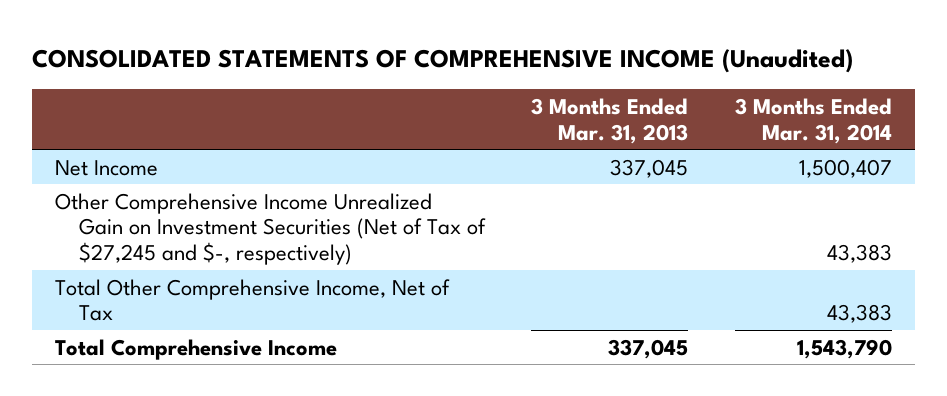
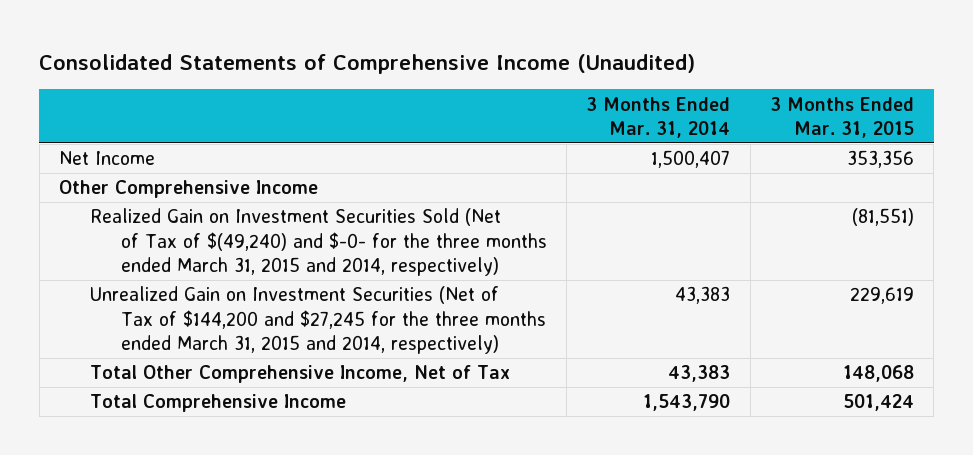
[32,48,854,73] CONSOLIDATED STATEMENTS OF COMPREHENSIVE INCOME (Unaudited) -> [39,53,696,74] Consolidated Statements of Comprehensive Income (Unaudited)
[531,97,689,144] 3 Months Ended Mar. 31, 2013 -> none
none -> [769,96,914,138] 3 Months Ended Mar. 31, 2015
none -> [58,180,318,199] Other Comprehensive Income
none -> [89,208,548,276] Realized Gain on Investment Securities Sold (Net of Tax of $(49,240) and $-0- for the three months ended March 31, 2015 and 2014, respectively)
[55,192,486,266] Other Comprehensive Income Unrealized Gain on Investment Securities (Net of Tax of $27,245 and $-, respectively) -> [89,286,547,354] Unrealized Gain on Investment Securities (Net of Tax of $144,200 and $27,245 for the three months ended March 31, 2015 and 2014, respectively)

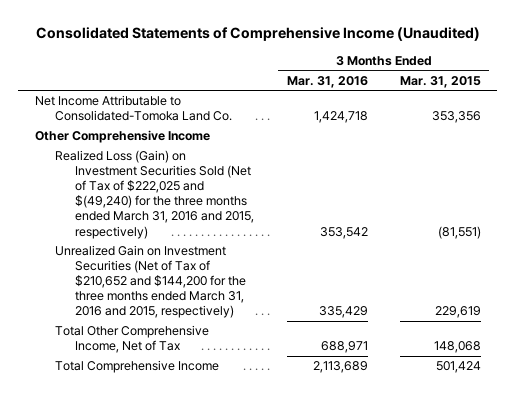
[586,96,731,138] 3 Months Ended Mar. 31, 2014 -> none
none -> [286,75,368,88] Mar. 31, 2016
[58,151,155,166] Net Income -> [34,95,232,122] Net Income Attributable to Consolidated-Tomoka Land Co.
[89,208,548,276] Realized Gain on Investment Securities Sold (Net of Tax of $(49,240) and $-0- for the three months ended March 31, 2015 and 2014, respectively) -> [54,150,255,239] Realized Loss (Gain) on Investment Securities Sold (Net of Tax of $222,025 and $(49,240) for the three months ended March 31, 2016 and 2015, respectively)
[89,286,547,354] Unrealized Gain on Investment Securities (Net of Tax of $144,200 and $27,245 for the three months ended March 31, 2015 and 2014, respectively) -> [54,245,247,319] Unrealized Gain on Investment Securities (Net of Tax of $210,652 and $144,200 for the three months ended March 31, 2016 and 2015, respectively)

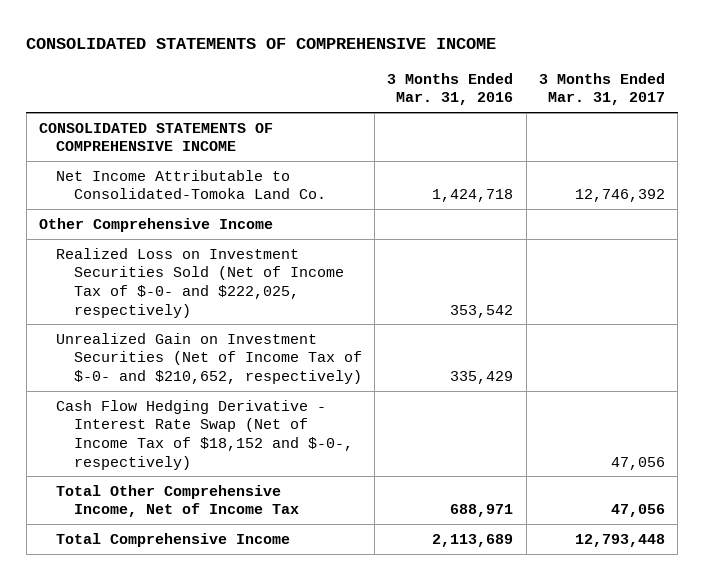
[35,26,480,41] Consolidated Statements of Comprehensive Income (Unaudited) -> [26,38,497,50] CONSOLIDATED STATEMENTS OF COMPREHENSIVE INCOME
[399,75,481,88] Mar. 31, 2015 -> none
none -> [538,72,665,106] 3 Months Ended Mar. 31, 2017
none -> [38,122,273,152] CONSOLIDATED STATEMENTS OF COMPREHENSIVE INCOME
[54,150,255,239] Realized Loss (Gain) on Investment Securities Sold (Net of Tax of $222,025 and $(49,240) for the three months ended March 31, 2016 and 2015, respectively) -> [56,247,344,318] Realized Loss on Investment Securities Sold (Net of Income Tax of $-0- and $222,025, respectively)
[54,245,247,319] Unrealized Gain on Investment Securities (Net of Tax of $210,652 and $144,200 for the three months ended March 31, 2016 and 2015, respectively) -> [56,332,362,384] Unrealized Gain on Investment Securities (Net of Income Tax of $-0- and $210,652, respectively)
none -> [56,399,353,470] Cash Flow Hedging Derivative - Interest Rate Swap (Net of Income Tax of $18,152 and $-0-, respectively)
[54,325,209,354] Total Other Comprehensive Income, Net of Tax -> [56,484,299,518] Total Other Comprehensive Income, Net of Income Tax

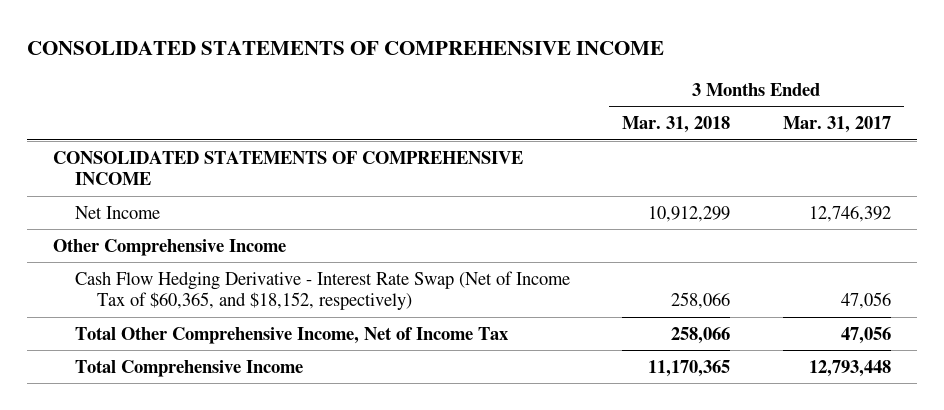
[387,72,514,106] 3 Months Ended Mar. 31, 2016 -> none
none -> [622,116,731,134] Mar. 31, 2018
[56,169,326,200] Net Income Attributable to Consolidated-Tomoka Land Co. -> [74,205,160,219] Net Income
[56,247,344,318] Realized Loss on Investment Securities Sold (Net of Income Tax of $-0- and $222,025, respectively) -> none
[56,332,362,384] Unrealized Gain on Investment Securities (Net of Income Tax of $-0- and $210,652, respectively) -> none
[56,399,353,470] Cash Flow Hedging Derivative - Interest Rate Swap (Net of Income Tax of $18,152 and $-0-, respectively) -> [74,270,570,311] Cash Flow Hedging Derivative - Interest Rate Swap (Net of Income Tax of $60,365, and $18,152, respectively)

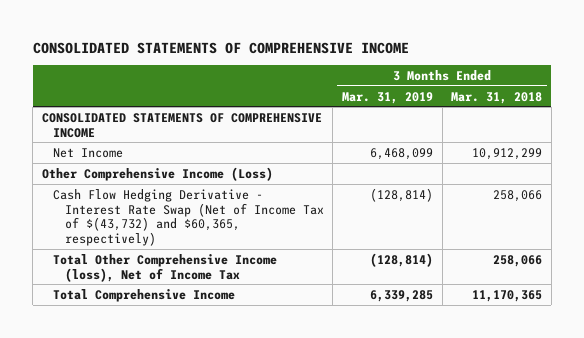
[782,116,891,134] Mar. 31, 2017 -> none
none -> [342,91,434,104] Mar. 31, 2019
[52,238,286,256] Other Comprehensive Income -> [42,166,274,181] Other Comprehensive Income (Loss)
[74,270,570,311] Cash Flow Hedging Derivative - Interest Rate Swap (Net of Income Tax of $60,365, and $18,152, respectively) -> [53,188,324,247] Cash Flow Hedging Derivative - Interest Rate Swap (Net of Income Tax of $(43,732) and $60,365, respectively)
[74,326,508,344] Total Other Comprehensive Income, Net of Income Tax -> [53,253,278,282] Total Other Comprehensive Income (loss), Net of Income Tax

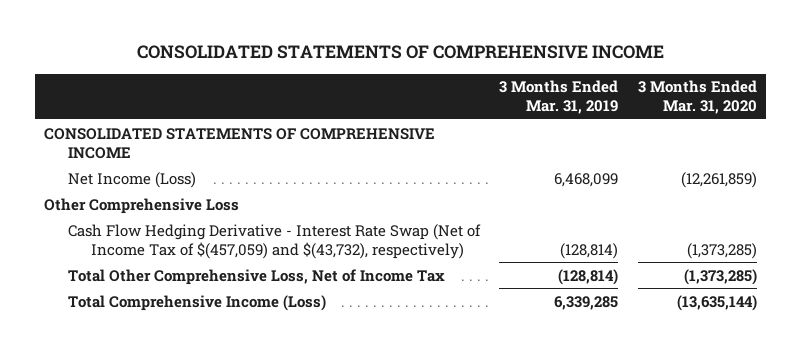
[451,91,543,104] Mar. 31, 2018 -> none
none -> [637,80,757,115] 3 Months Ended Mar. 31, 2020
[53,147,124,158] Net Income -> [67,171,196,188] Net Income (Loss)
[42,166,274,181] Other Comprehensive Income (Loss) -> [44,197,240,214] Other Comprehensive Loss
[53,188,324,247] Cash Flow Hedging Derivative - Interest Rate Swap (Net of Income Tax of $(43,732) and $60,365, respectively) -> [67,223,481,259] Cash Flow Hedging Derivative - Interest Rate Swap (Net of Income Tax of $(457,059) and $(43,732), respectively)
[53,253,278,282] Total Other Comprehensive Income (loss), Net of Income Tax -> [67,268,445,285] Total Other Comprehensive Loss, Net of Income Tax
[53,288,236,302] Total Comprehensive Income -> [67,294,326,311] Total Comprehensive Income (Loss)

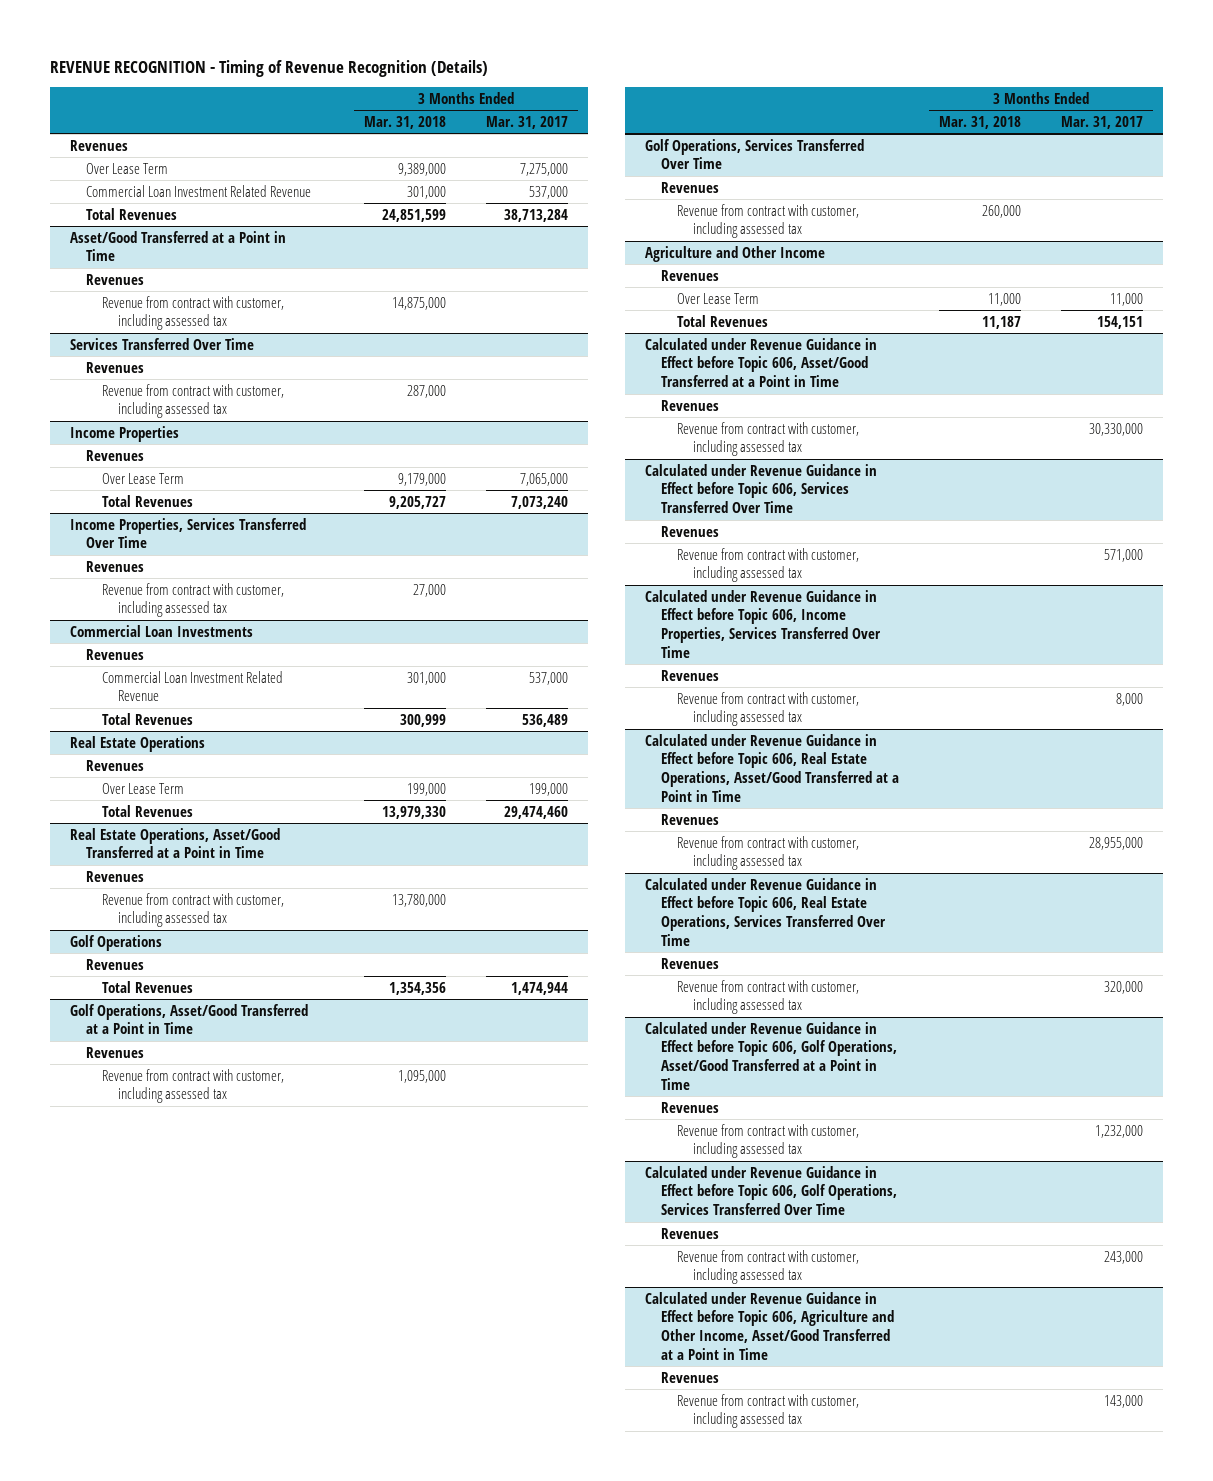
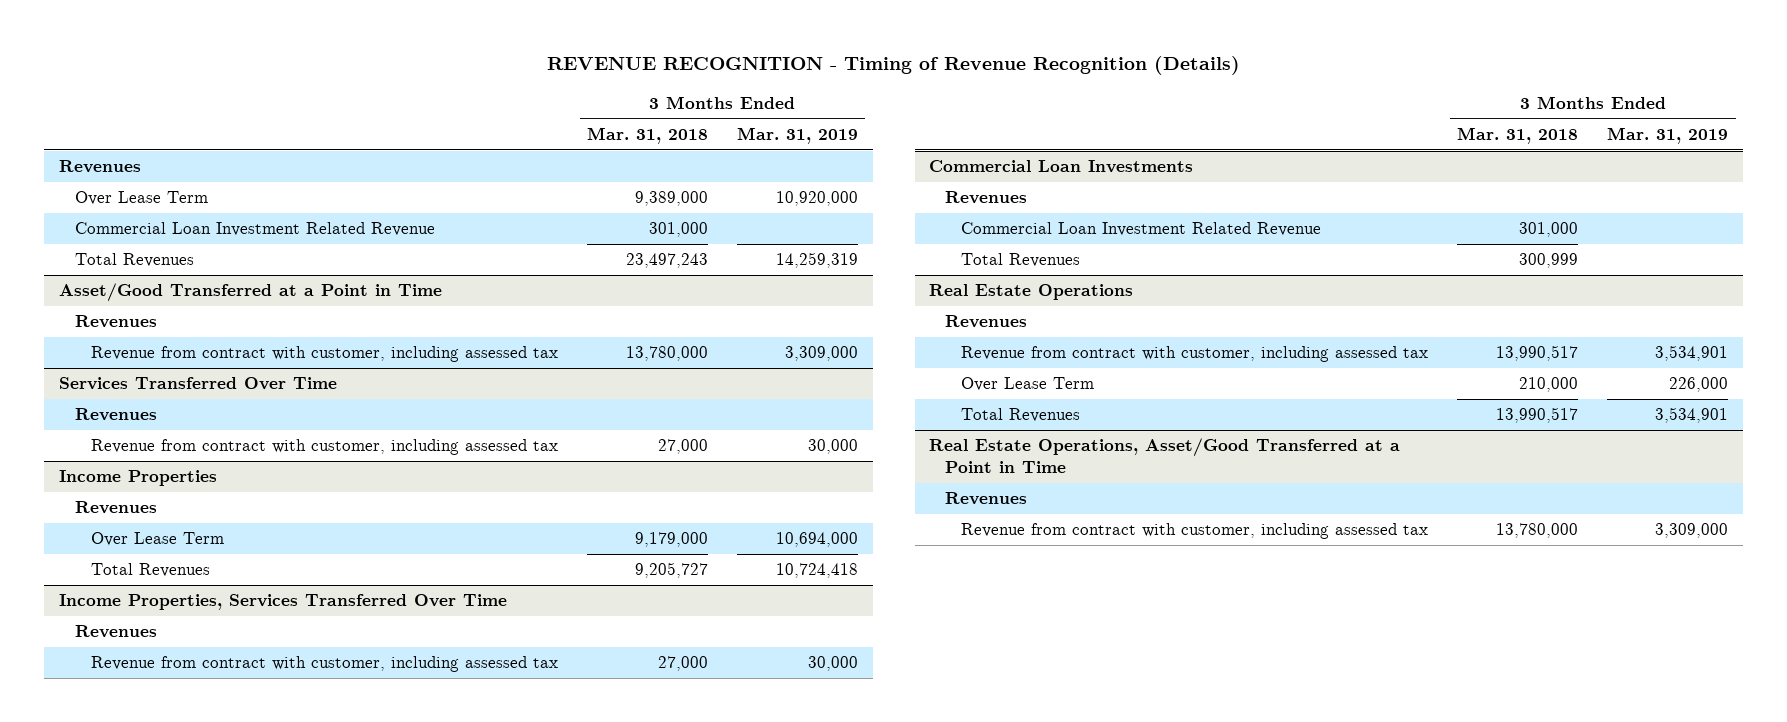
[486,115,569,129] Mar. 31, 2017 -> none
none -> [737,126,859,144] Mar. 31, 2019
[382,208,447,222] 24,851,599 -> [625,253,708,269] 23,497,243
[392,296,447,310] 14,875,000 -> [625,346,708,362] 13,780,000
[407,384,447,398] 287,000 -> [657,439,708,455] 27,000
none -> [960,346,1428,363] Revenue from contract with customer, including assessed tax
[407,782,447,796] 199,000 -> [1519,377,1579,393] 210,000
[382,805,447,819] 13,979,330 -> [1496,407,1579,424] 13,990,517
[70,934,163,951] Golf Operations -> none
[86,958,145,970] Revenues -> none
[102,980,194,993] Total Revenues -> none
[70,1003,309,1035] Golf Operations, Asset/Good Transferred at a Point in Time -> none
[86,1046,145,1058] Revenues -> none
[102,1068,285,1104] Revenue from contract with customer, including assessed tax -> none
[644,138,864,170] Golf Operations, Services Transferred Over Time -> none
[660,181,719,193] Revenues -> none
[676,203,859,239] Revenue from contract with customer, including assessed tax -> none
[644,245,825,262] Agriculture and Other Income -> none
[660,269,719,281] Revenues -> none
[676,292,759,304] Over Lease Term -> none
[676,314,768,327] Total Revenues -> none
[644,337,877,388] Calculated under Revenue Guidance in Effect before Topic 606, Asset/Good Transferred at a Point in Time -> none
[660,399,719,411] Revenues -> none
[676,421,859,457] Revenue from contract with customer, including assessed tax -> none
[644,463,877,514] Calculated under Revenue Guidance in Effect before Topic 606, Services Transferred Over Time -> none
[660,525,719,537] Revenues -> none
[676,547,859,583] Revenue from contract with customer, including assessed tax -> none
[644,589,881,659] Calculated under Revenue Guidance in Effect before Topic 606, Income Properties, Services Transferred Over Time -> none
[660,669,719,681] Revenues -> none
[676,691,859,727] Revenue from contract with customer, including assessed tax -> none
[644,733,899,803] Calculated under Revenue Guidance in Effect before Topic 606, Real Estate Operations, Asset/Good Transferred at a Point in Time -> none
[660,813,719,825] Revenues -> none
[676,835,859,871] Revenue from contract with customer, including assessed tax -> none
[644,877,886,947] Calculated under Revenue Guidance in Effect before Topic 606, Real Estate Operations, Services Transferred Over Time -> none
[660,957,719,969] Revenues -> none
[676,979,859,1015] Revenue from contract with customer, including assessed tax -> none
[644,1021,897,1091] Calculated under Revenue Guidance in Effect before Topic 606, Golf Operations, Asset/Good Transferred at a Point in Time -> none
[660,1101,719,1113] Revenues -> none
[676,1123,859,1159] Revenue from contract with customer, including assessed tax -> none
[644,1165,897,1216] Calculated under Revenue Guidance in Effect before Topic 606, Golf Operations, Services Transferred Over Time -> none
[660,1227,719,1239] Revenues -> none
[676,1249,859,1285] Revenue from contract with customer, including assessed tax -> none
[644,1291,894,1361] Calculated under Revenue Guidance in Effect before Topic 606, Agriculture and Other Income, Asset/Good Transferred at a Point in Time -> none
[660,1371,719,1383] Revenues -> none
[676,1393,859,1429] Revenue from contract with customer, including assessed tax -> none

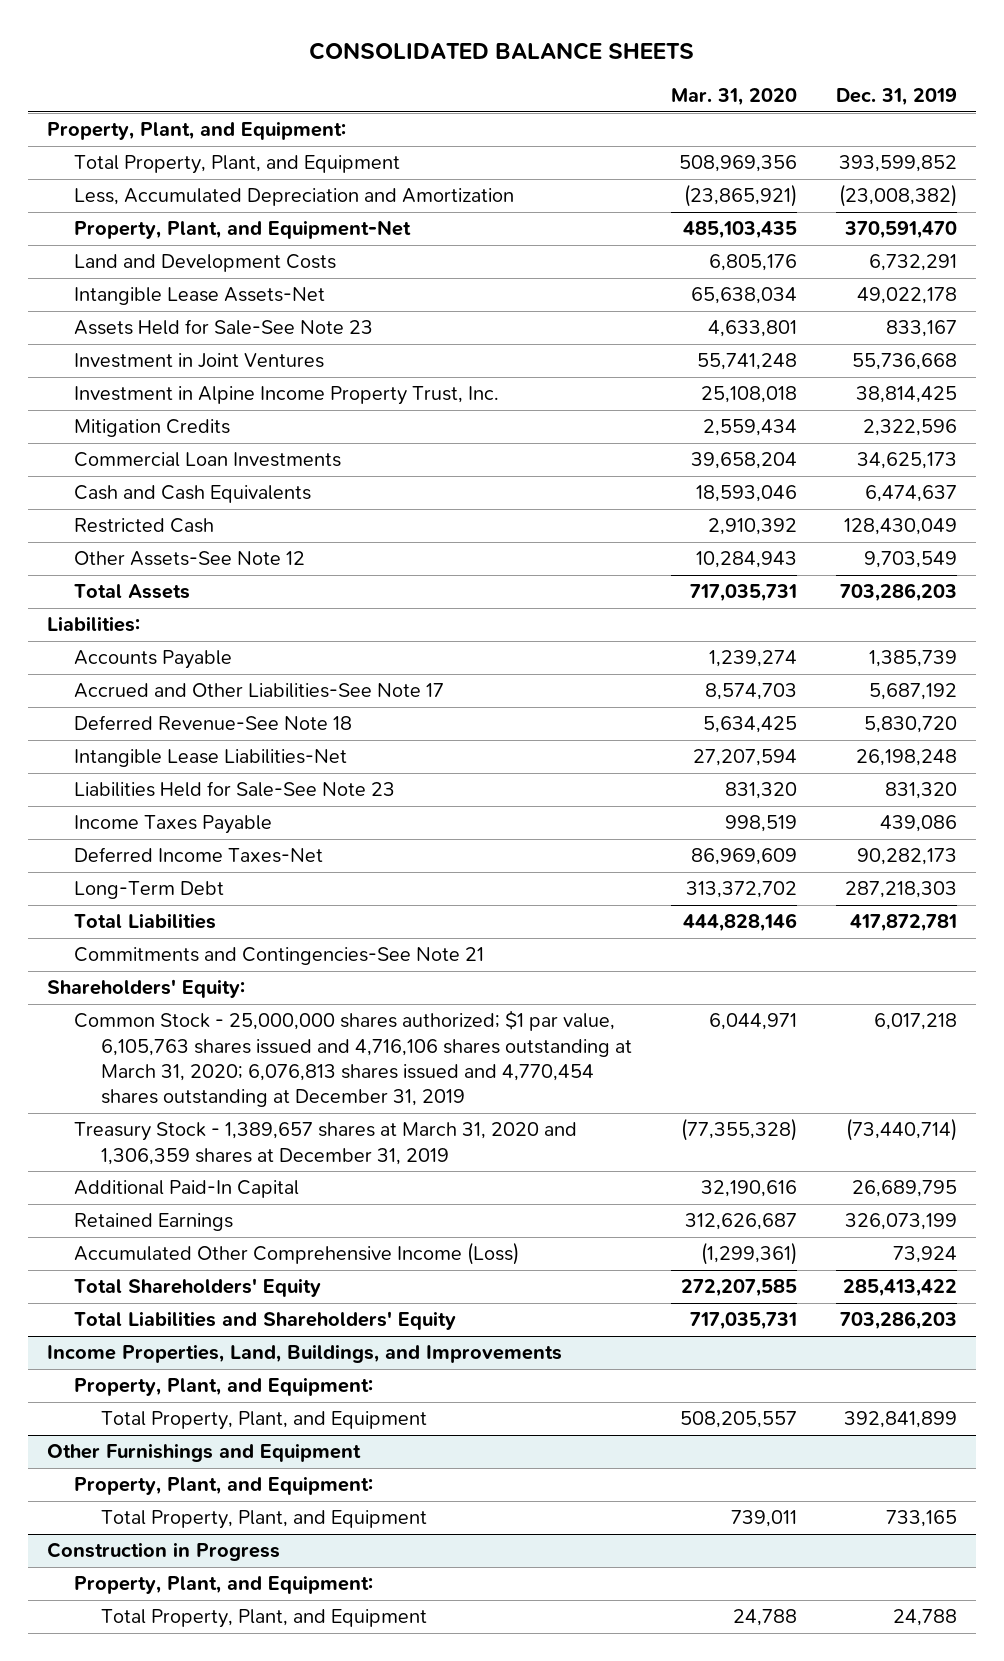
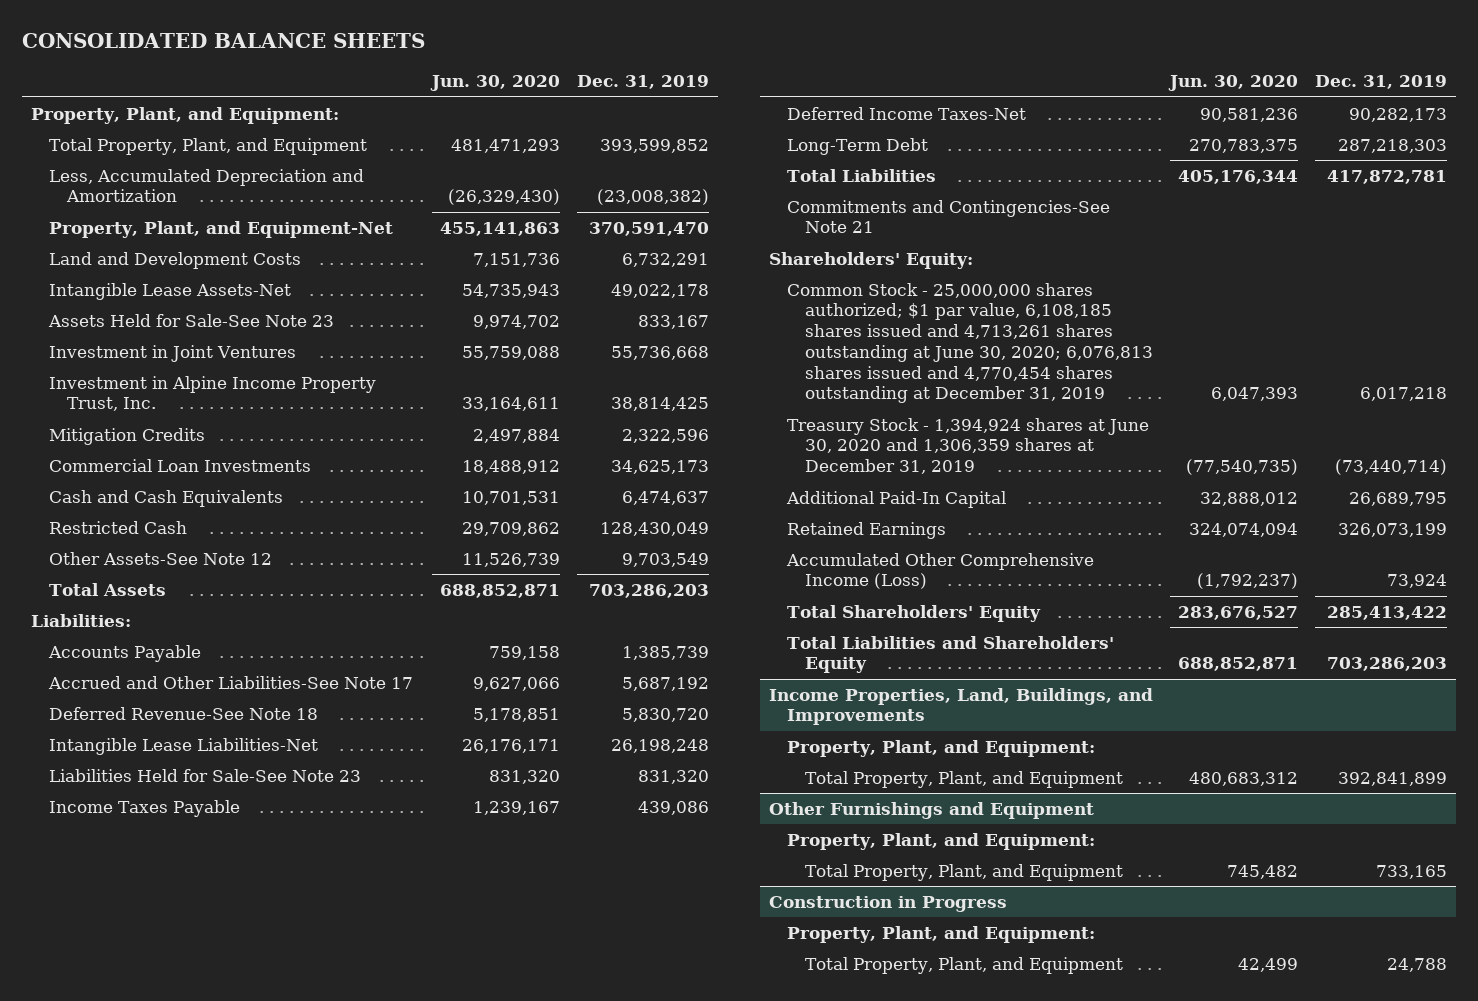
[671,87,798,106] Mar. 31, 2020 -> none
none -> [430,75,561,92] Jun. 30, 2020
[74,1010,633,1107] Common Stock - 25,000,000 shares authorized; $1 par value, 6,105,763 shares issued and 4,716,106 shares outstanding at March 31, 2020; 6,076,813 shares issued and 4,770,454 shares outstanding at December 31, 2019 -> [786,282,1154,404] Common Stock - 25,000,000 shares authorized; $1 par value, 6,108,185 shares issued and 4,713,261 shares outstanding at June 30, 2020; 6,076,813 shares issued and 4,770,454 shares outstanding at December 31, 2019
[74,1122,578,1165] Treasury Stock - 1,389,657 shares at March 31, 2020 and 1,306,359 shares at December 31, 2019 -> [786,417,1149,475] Treasury Stock - 1,394,924 shares at June 30, 2020 and 1,306,359 shares at December 31, 2019

